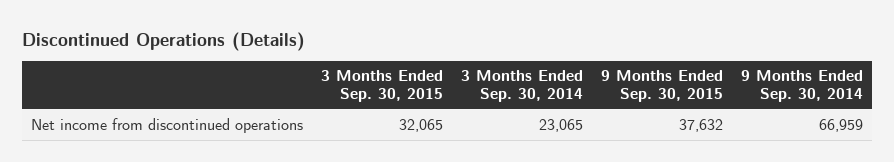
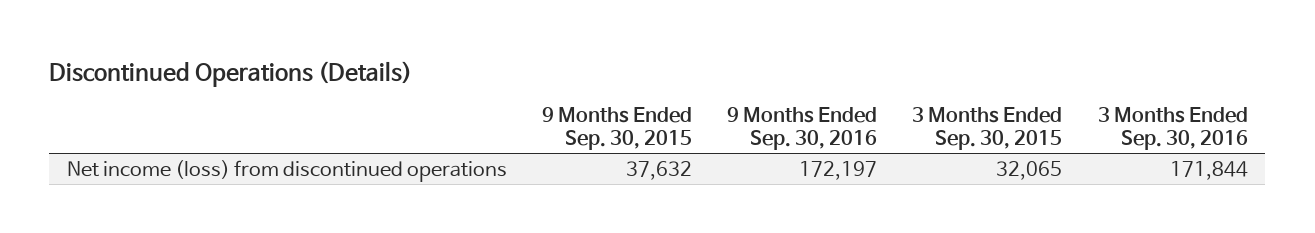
[460,69,583,103] 3 Months Ended Sep. 30, 2014 -> none
[740,69,863,103] 9 Months Ended Sep. 30, 2014 -> none
none -> [727,106,878,151] 9 Months Ended Sep. 30, 2016
none -> [1097,106,1248,151] 3 Months Ended Sep. 30, 2016
[30,118,303,134] Net income from discontinued operations -> [66,160,507,183] Net income (loss) from discontinued operations

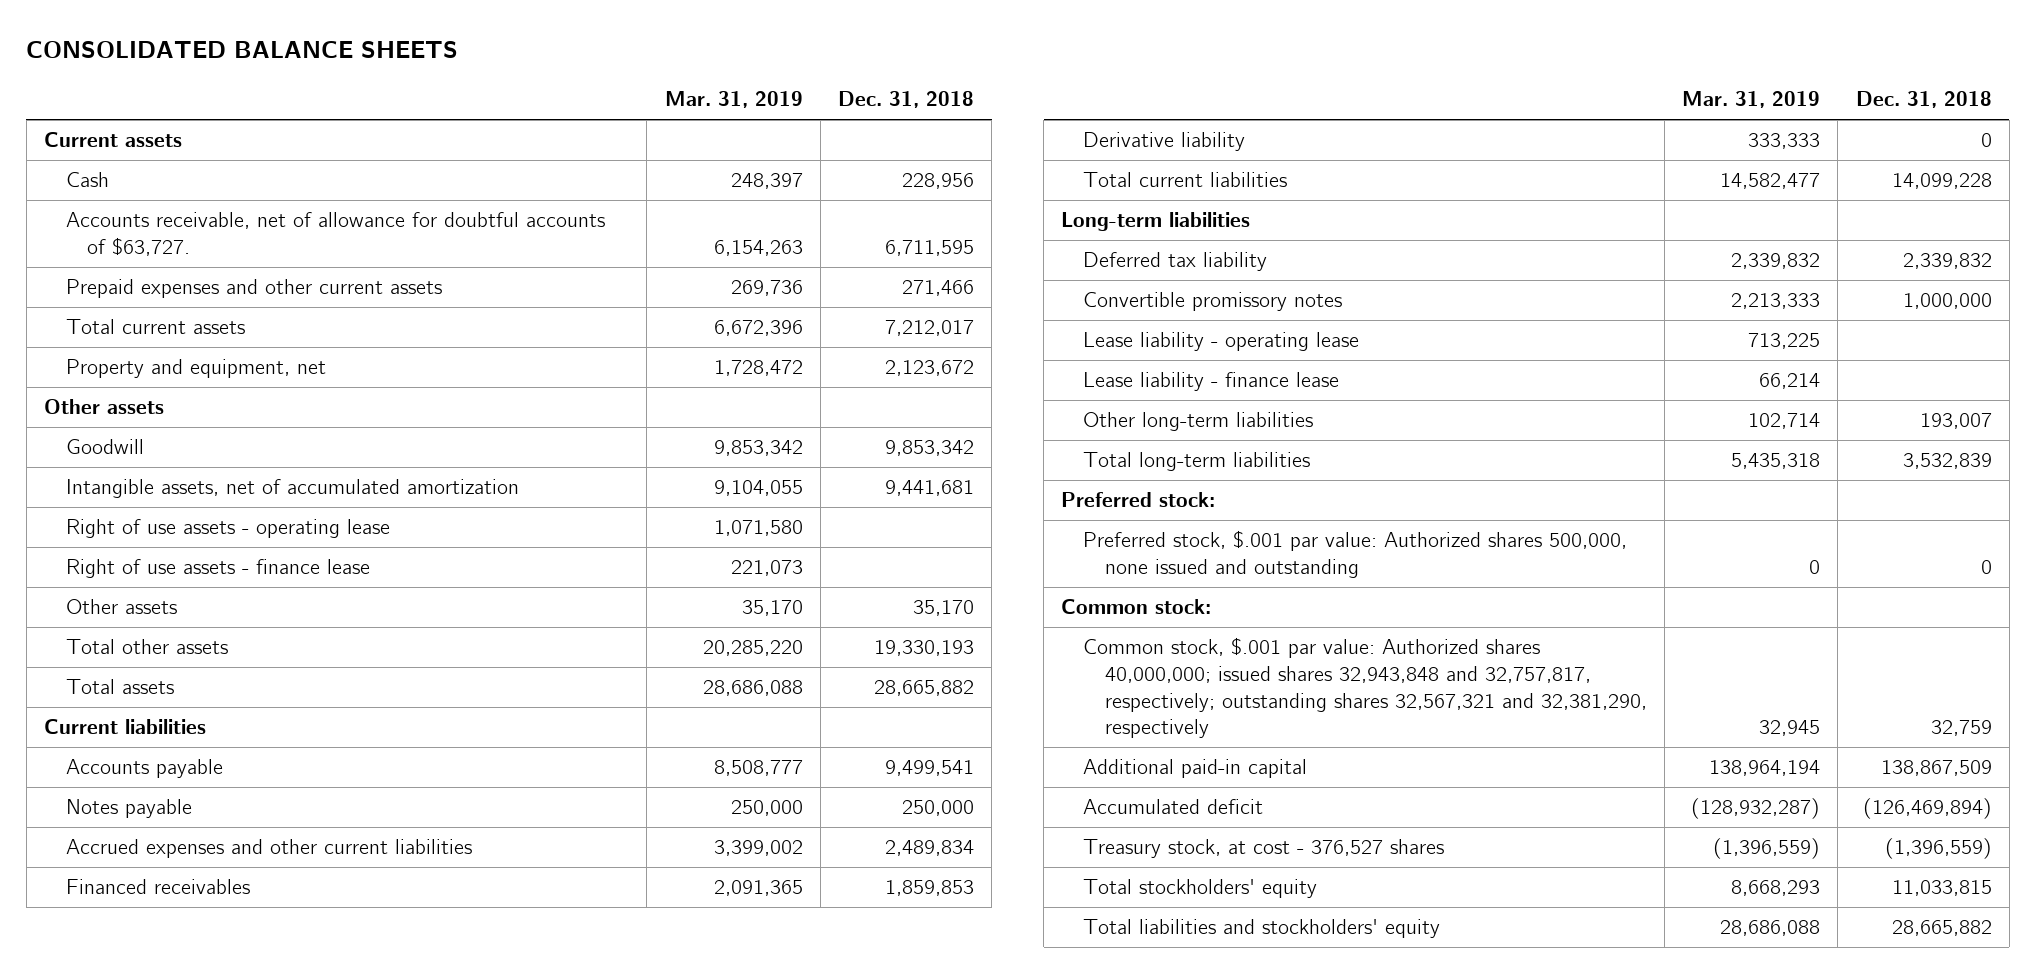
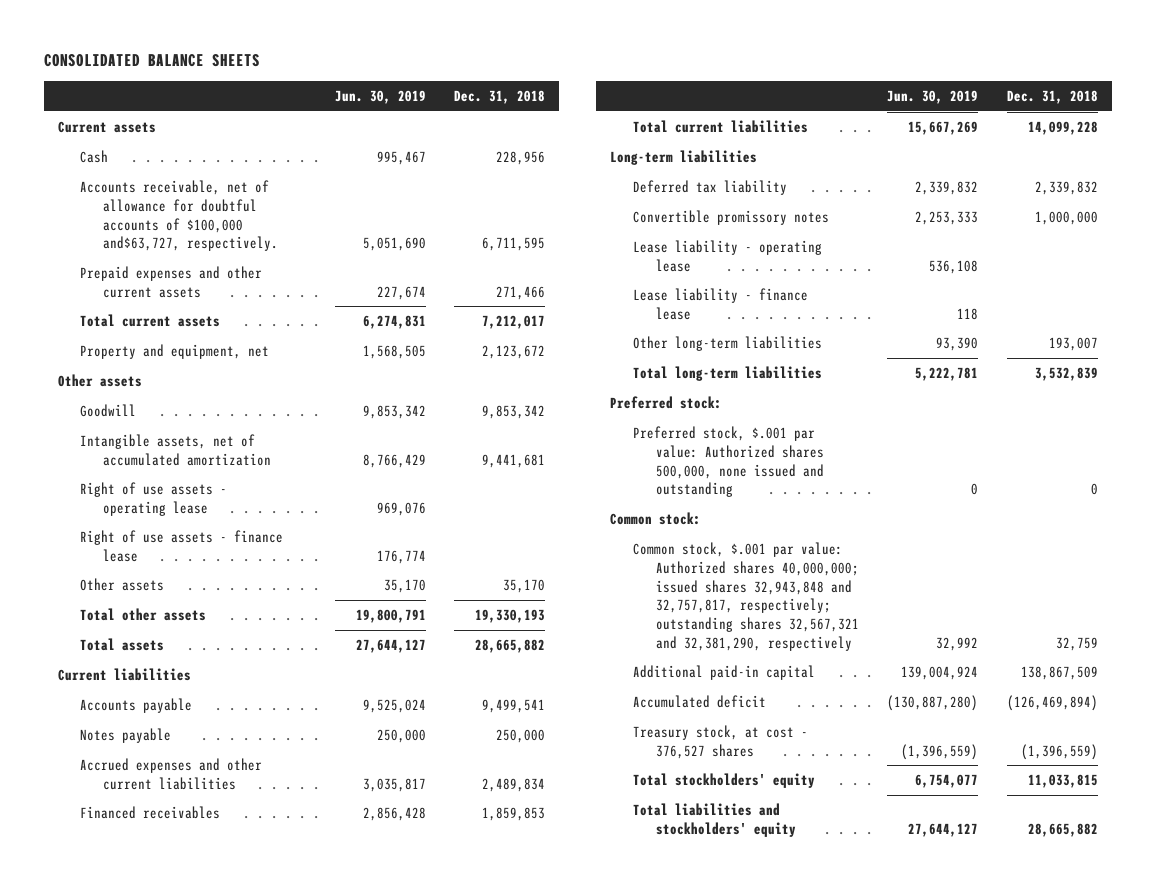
[664,91,803,109] Mar. 31, 2019 -> none
none -> [334,90,426,105] Jun. 30, 2019
[65,212,605,256] Accounts receivable, net of allowance for doubtful accounts of $63,727. -> [80,180,278,252] Accounts receivable, net of allowance for doubtful accounts of $100,000 and$63,727, respectively.
[1083,132,1246,152] Derivative liability -> none

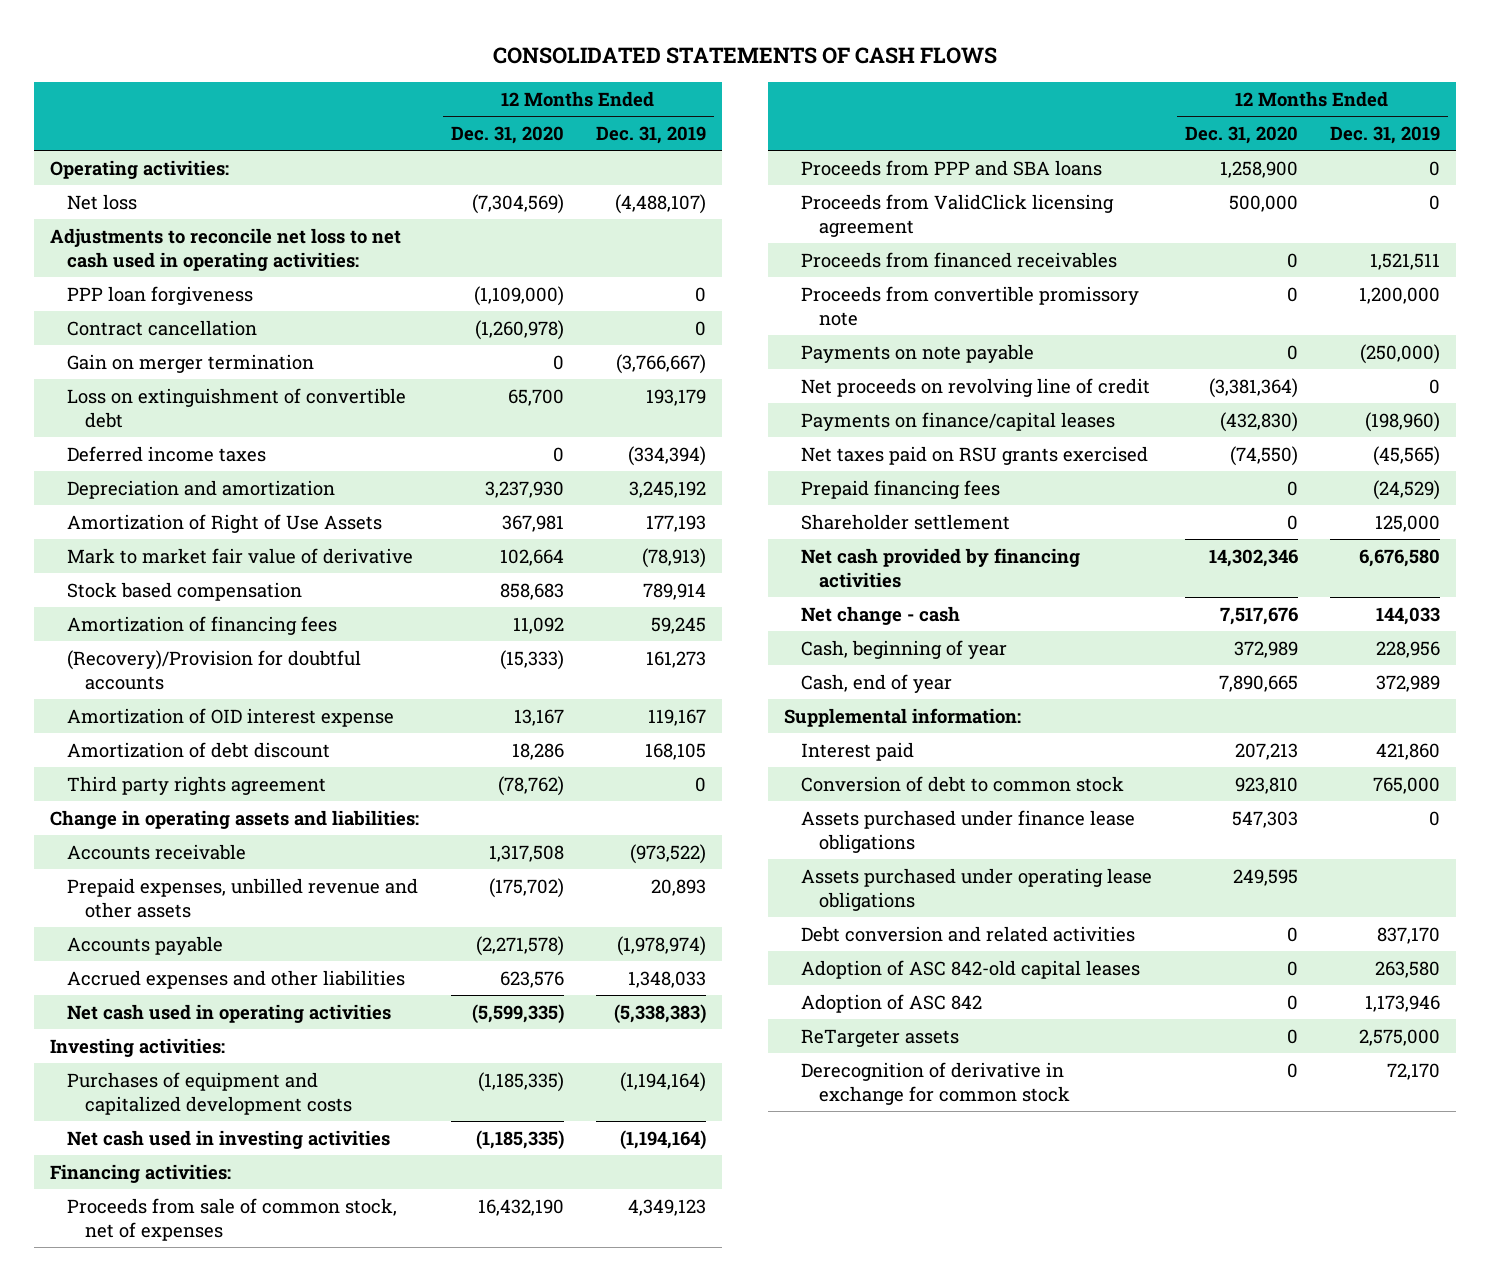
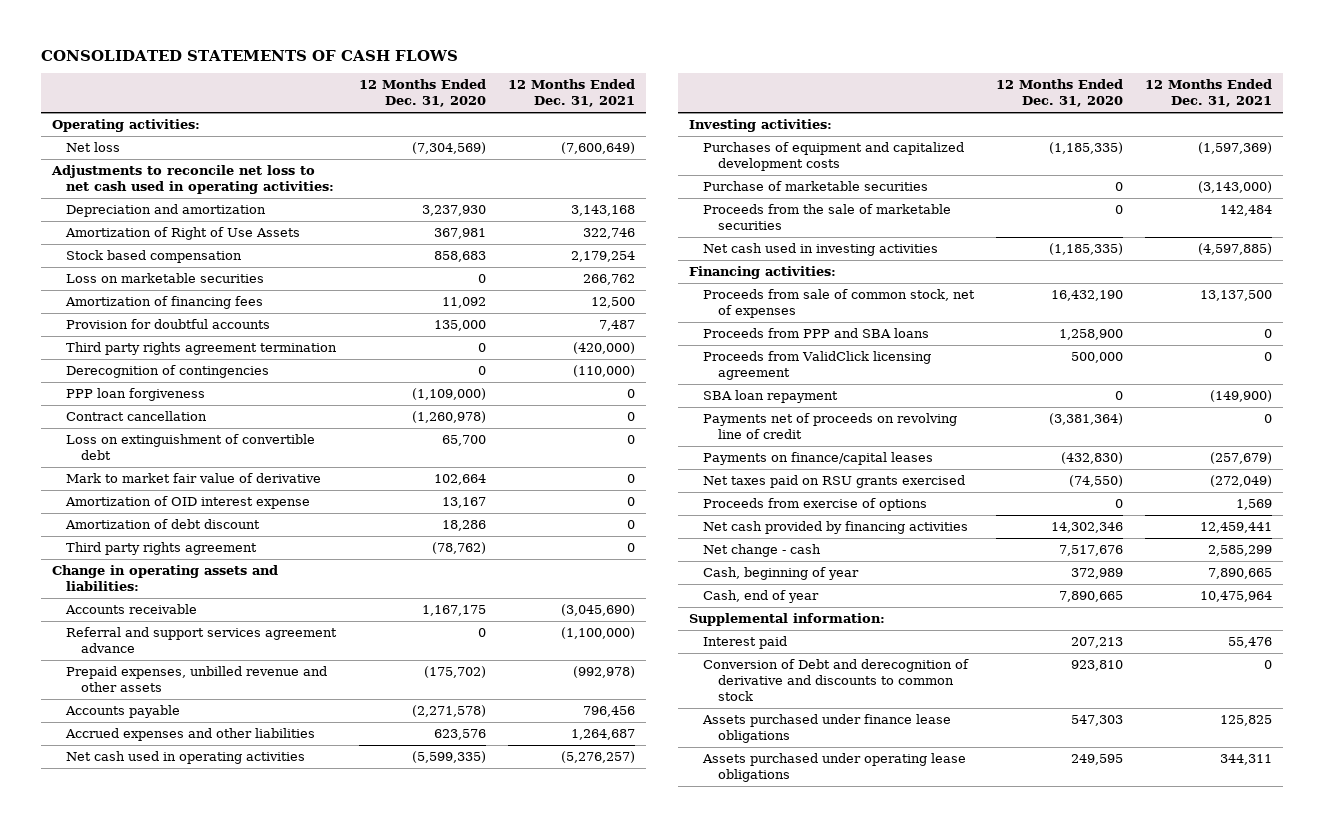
[595,125,706,144] Dec. 31, 2019 -> none
none -> [508,79,636,108] 12 Months Ended Dec. 31, 2021
[67,353,315,373] Gain on merger termination -> none
[67,445,267,462] Deferred income taxes -> none
none -> [66,273,265,284] Loss on marketable securities
[67,649,362,690] (Recovery)/Provision for doubtful accounts -> [66,319,271,330] Provision for doubtful accounts
[499,649,564,670] (15,333) -> [434,320,487,332] 135,000
none -> [66,342,338,356] Third party rights agreement termination
none -> [66,365,270,379] Derecognition of contingencies
[67,285,254,305] PPP loan forgiveness -> [66,388,206,402] PPP loan forgiveness
[67,319,258,336] Contract cancellation -> [66,411,208,422] Contract cancellation
[67,387,407,428] Loss on extinguishment of convertible debt -> [66,434,316,460] Loss on extinguishment of convertible debt
[67,547,414,564] Mark to market fair value of derivative -> [66,473,322,484] Mark to market fair value of derivative
[488,844,564,862] 1,317,508 -> [422,605,487,617] 1,167,175
none -> [66,627,338,653] Referral and support services agreement advance
none -> [703,181,929,192] Purchase of marketable securities
none -> [703,204,952,230] Proceeds from the sale of marketable securities
[801,251,1118,268] Proceeds from financed receivables -> none
[801,285,1140,326] Proceeds from convertible promissory note -> none
[801,343,1035,363] Payments on note payable -> none
none -> [703,390,839,404] SBA loan repayment
[801,377,1151,397] Net proceeds on revolving line of credit -> [703,413,958,439] Payments net of proceeds on revolving line of credit
[801,479,1001,499] Prepaid financing fees -> none
[801,513,1011,530] Shareholder settlement -> none
none -> [703,498,928,512] Proceeds from exercise of options
[801,775,1125,792] Conversion of debt to common stock -> [703,659,970,701] Conversion of Debt and derecognition of derivative and discounts to common stock
[801,925,1136,942] Debt conversion and related activities -> none
[801,959,1141,979] Adoption of ASC 842-old capital leases -> none
[801,993,983,1013] Adoption of ASC 842 -> none
[801,1028,960,1047] ReTargeter assets -> none
[801,1061,1070,1105] Derecognition of derivative in exchange for common stock -> none

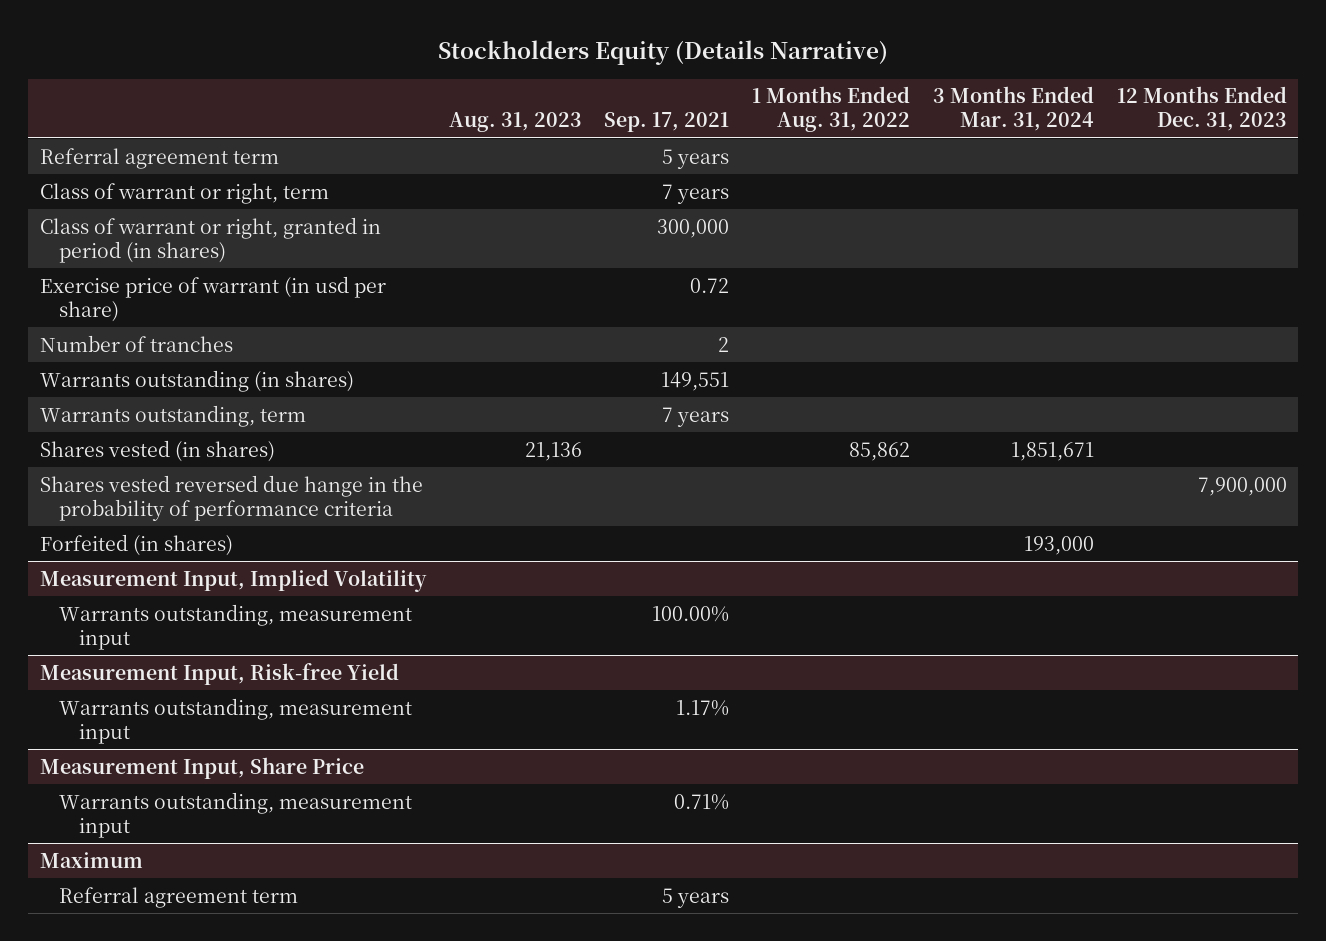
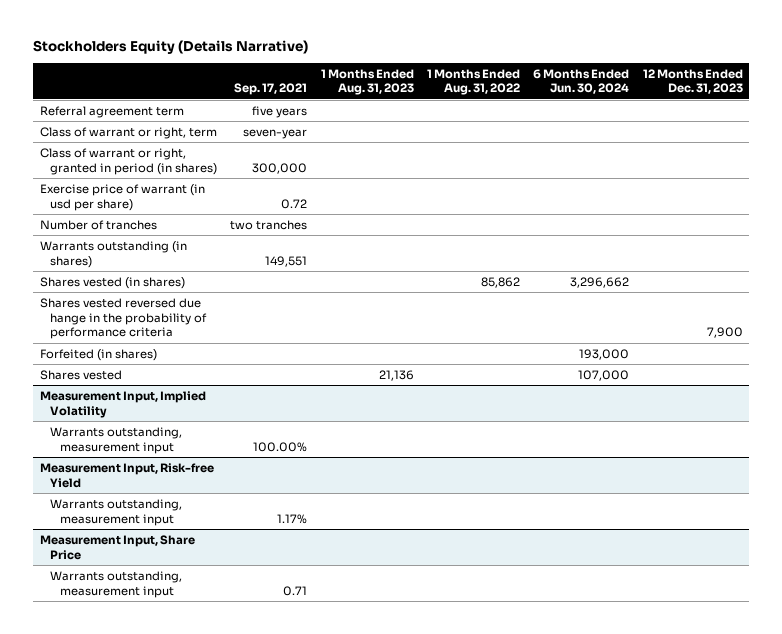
[448,112,582,133] Aug. 31, 2023 -> none
[932,86,1094,132] 3 Months Ended Mar. 31, 2024 -> none
none -> [320,68,414,96] 1 Months Ended Aug. 31, 2023
none -> [533,68,630,95] 6 Months Ended Jun. 30, 2024
[662,148,730,169] 5 years -> [252,106,308,119] five years
[662,183,730,204] 7 years -> [243,129,308,140] seven-year
[718,336,730,352] 2 -> [230,220,308,231] two tranches
[39,404,306,427] Warrants outstanding, term -> none
[1197,476,1287,496] 7,900,000 -> [706,327,743,339] 7,900
none -> [39,370,122,381] Shares vested
[39,851,143,868] Maximum -> none
[59,886,299,908] Referral agreement term -> none
[674,793,730,810] 0.71% -> [283,585,308,596] 0.71

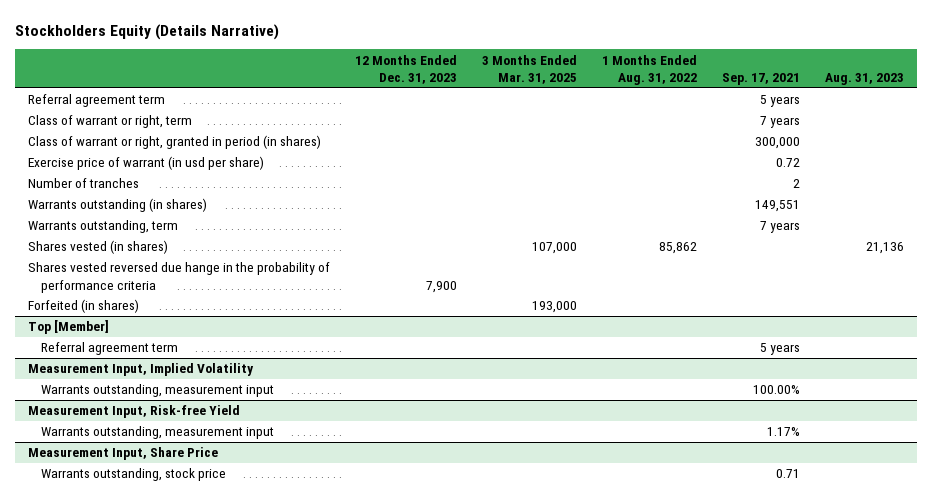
[320,68,414,96] 1 Months Ended Aug. 31, 2023 -> none
[533,68,630,95] 6 Months Ended Jun. 30, 2024 -> none
none -> [481,54,577,84] 3 Months Ended Mar. 31, 2025
none -> [825,72,905,85] Aug. 31, 2023
[252,106,308,119] five years -> [759,95,800,108] 5 years
[243,129,308,140] seven-year -> [759,116,800,129] 7 years
[230,220,308,231] two tranches -> [792,179,800,189] 2
none -> [27,220,178,234] Warrants outstanding, term
[39,370,122,381] Shares vested -> none
none -> [27,320,109,335] Top [Member]
none -> [40,342,178,356] Referral agreement term
[49,571,182,598] Warrants outstanding, measurement input -> none
none -> [40,468,226,482] Warrants outstanding, stock price

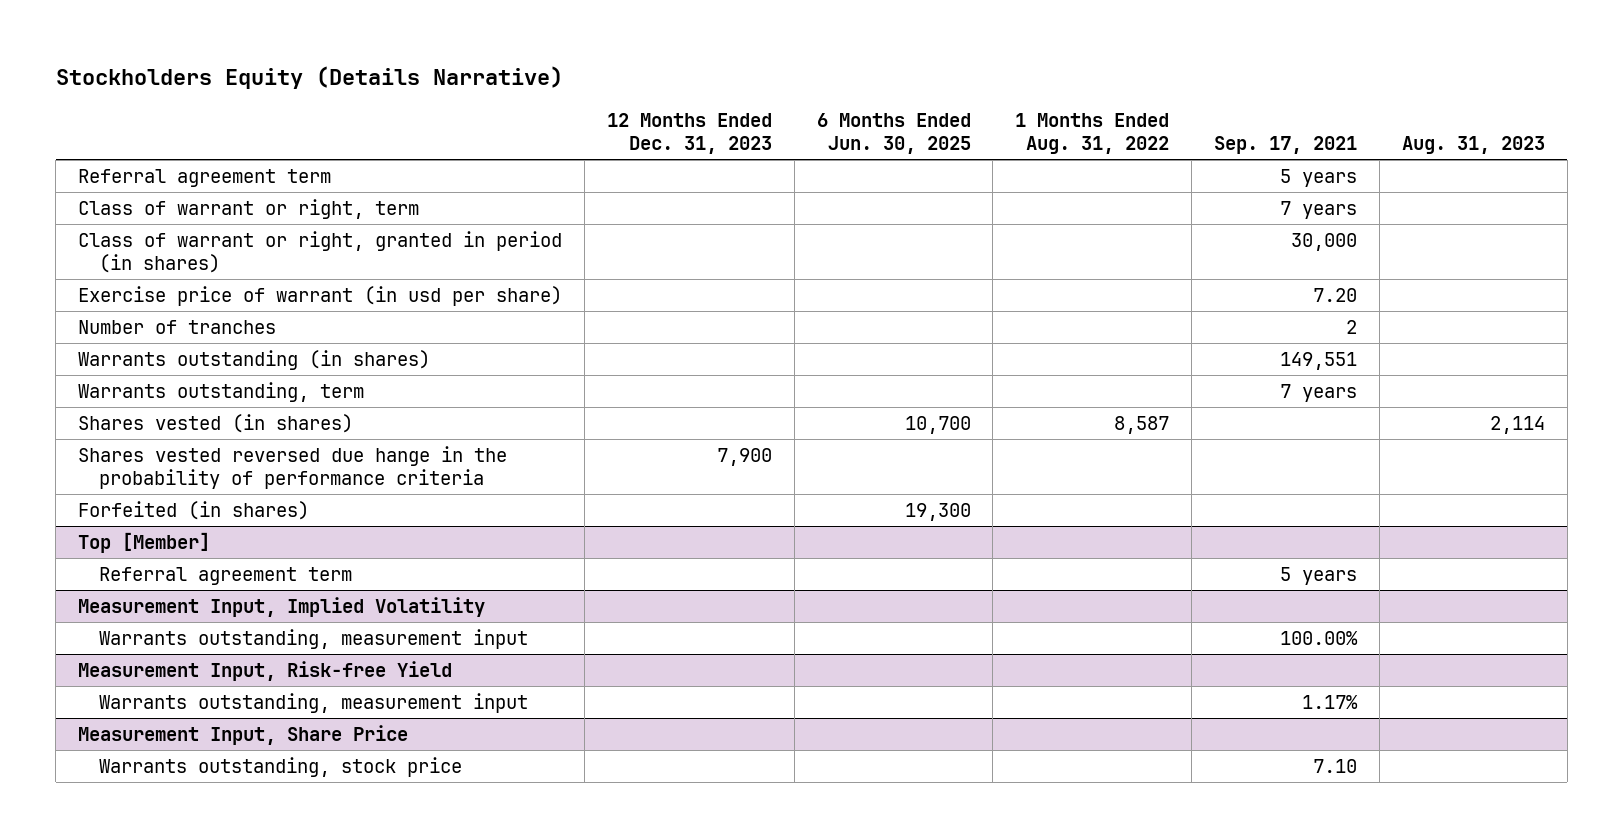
[481,54,577,84] 3 Months Ended Mar. 31, 2025 -> none
none -> [816,113,971,155] 6 Months Ended Jun. 30, 2025
[754,137,800,150] 300,000 -> [1291,232,1358,251] 30,000
[775,158,800,168] 0.72 -> [1313,287,1358,302] 7.20
[658,242,697,255] 85,862 -> [1114,415,1170,434] 8,587
[866,242,905,255] 21,136 -> [1489,415,1545,434] 2,114
[775,469,800,479] 0.71 -> [1313,758,1358,773] 7.10

